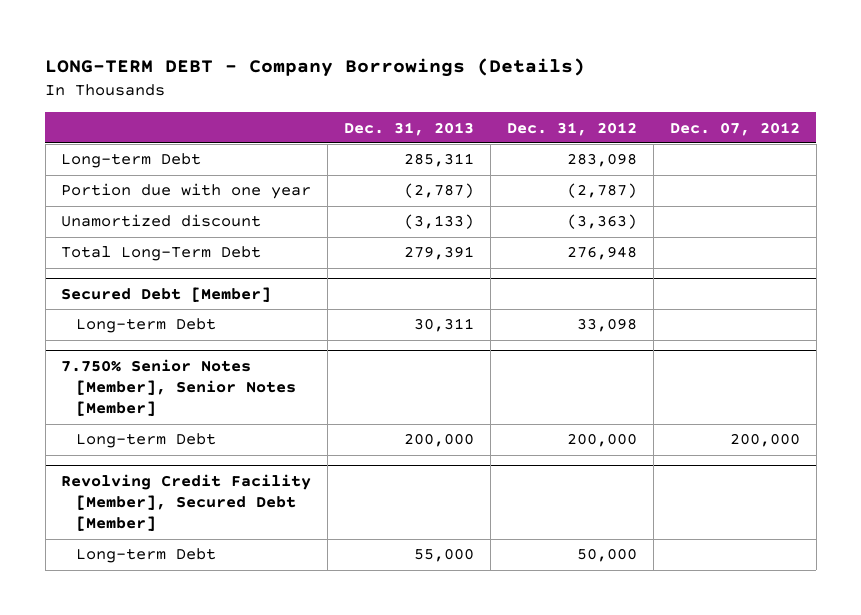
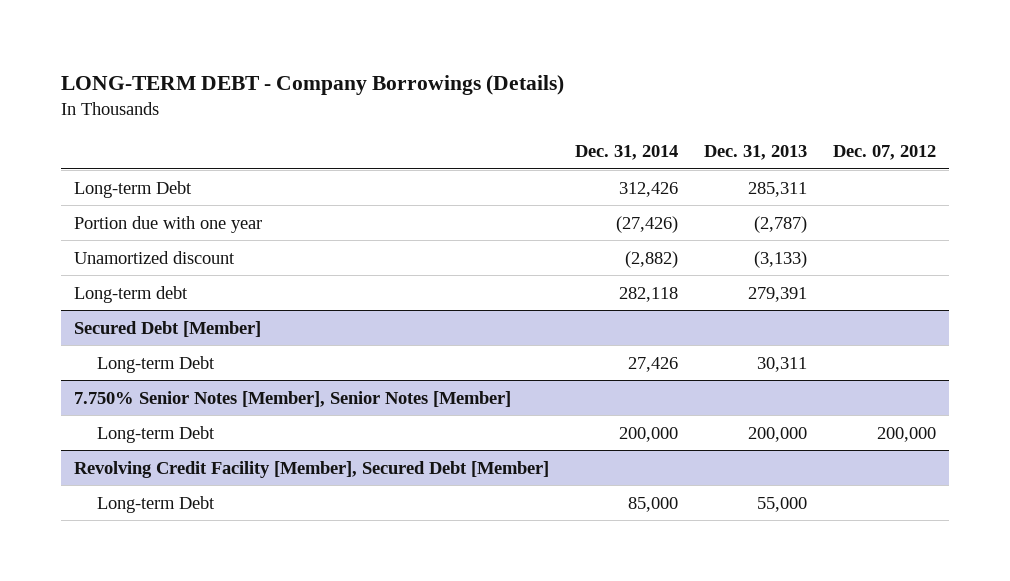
[507,121,638,136] Dec. 31, 2012 -> none
none -> [575,145,679,161] Dec. 31, 2014
[61,246,262,262] Total Long-Term Debt -> [74,285,189,303] Long-term debt

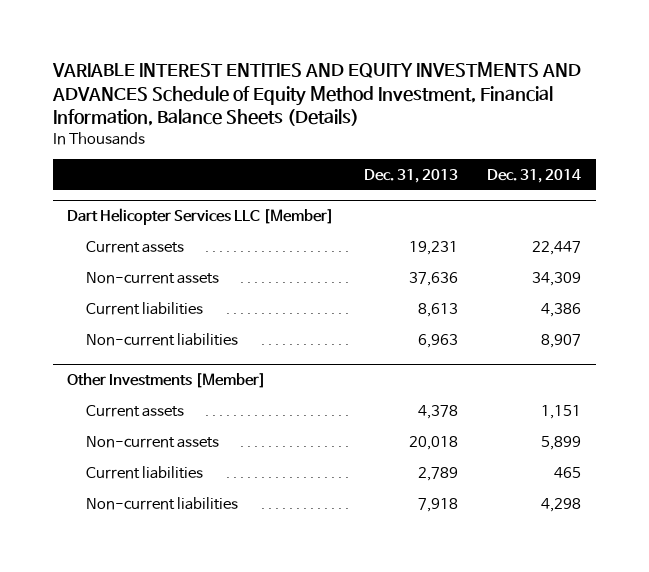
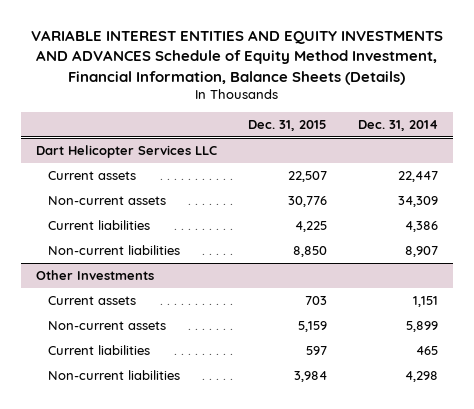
[363,168,458,183] Dec. 31, 2013 -> none
none -> [247,120,327,132] Dec. 31, 2015
[67,208,335,226] Dart Helicopter Services LLC [Member] -> [36,144,218,158] Dart Helicopter Services LLC
[67,373,267,389] Other Investments [Member] -> [36,269,155,280] Other Investments

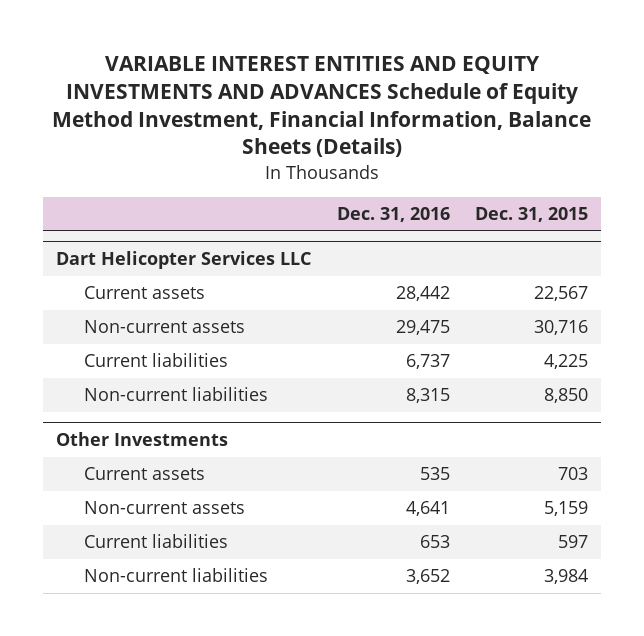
[357,120,438,132] Dec. 31, 2014 -> none
none -> [336,206,450,222] Dec. 31, 2016
[287,170,327,182] 22,507 -> [534,286,589,302] 22,567
[287,195,327,207] 30,776 -> [534,320,589,336] 30,716

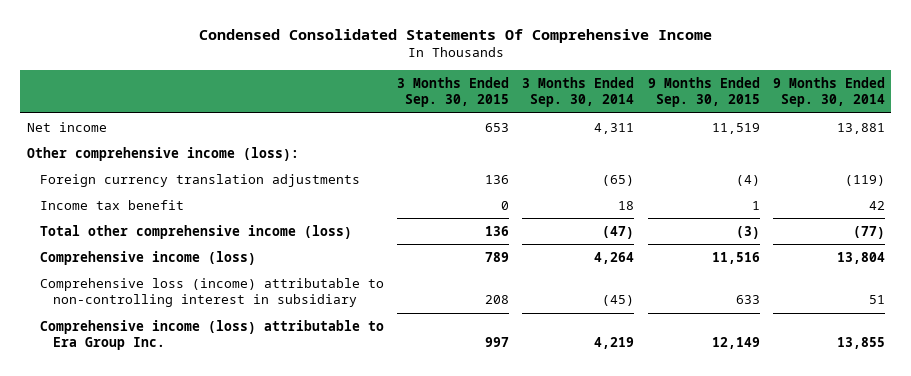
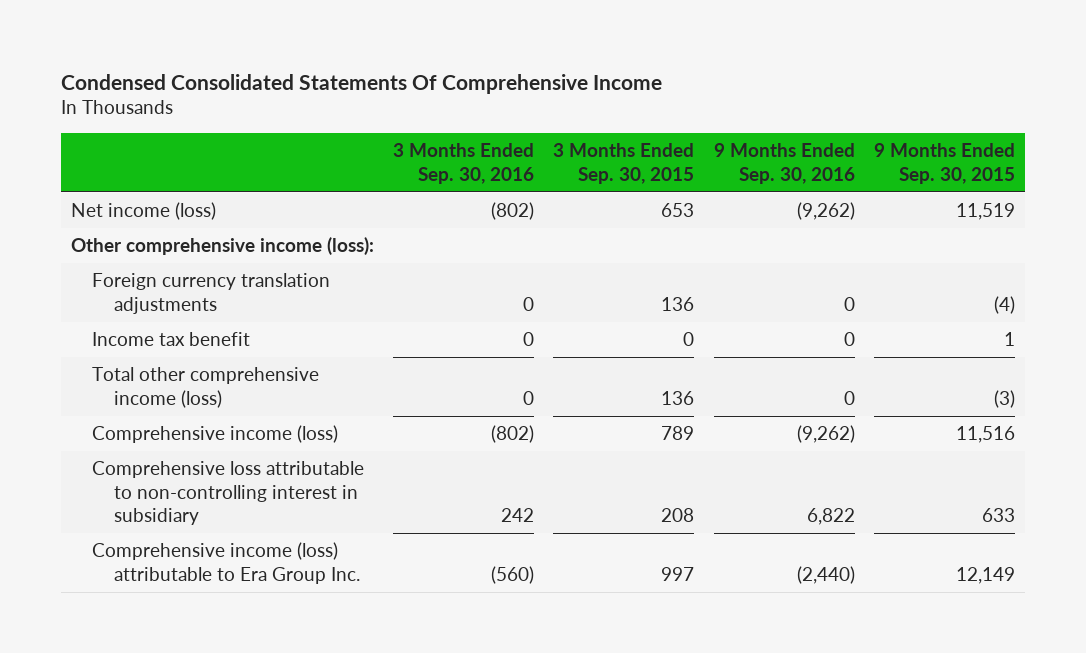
[522,76,635,108] 3 Months Ended Sep. 30, 2014 -> none
[772,76,885,108] 9 Months Ended Sep. 30, 2014 -> none
none -> [393,142,535,184] 3 Months Ended Sep. 30, 2016
none -> [713,142,855,184] 9 Months Ended Sep. 30, 2016
[26,121,107,132] Net income -> [70,202,216,221] Net income (loss)
[39,277,384,307] Comprehensive loss (income) attributable to non-controlling interest in subsidiary -> [92,461,365,526] Comprehensive loss attributable to non-controlling interest in subsidiary

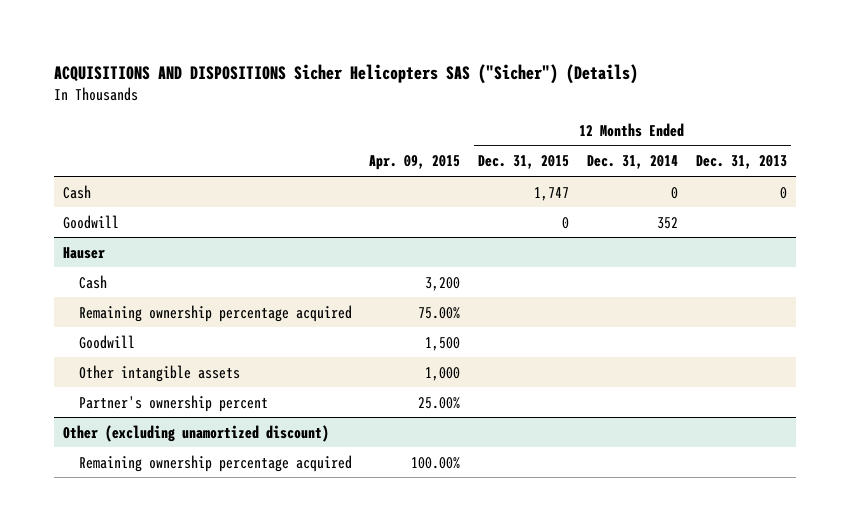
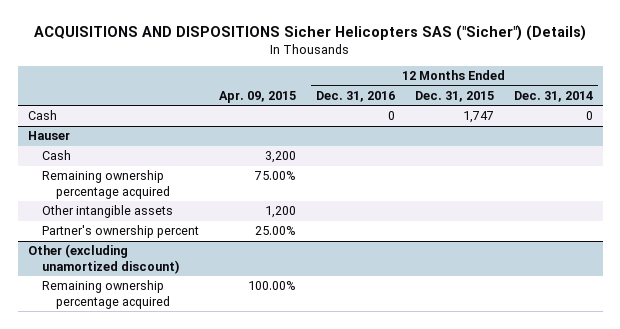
[695,155,787,170] Dec. 31, 2013 -> none
none -> [315,90,395,102] Dec. 31, 2016
[63,214,120,229] Goodwill -> none
[78,334,135,349] Goodwill -> none
[425,366,461,381] 1,000 -> [264,206,296,219] 1,200

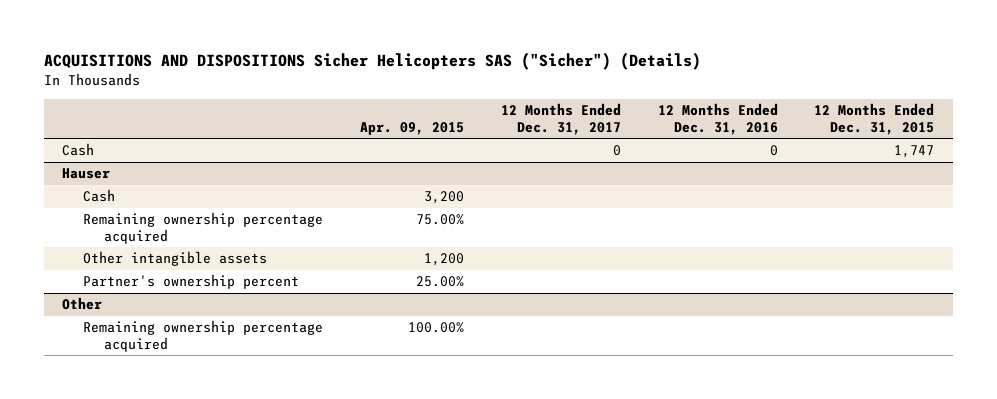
[513,90,593,102] Dec. 31, 2014 -> none
none -> [500,103,621,135] 12 Months Ended Dec. 31, 2017
[27,244,180,274] Other (excluding unamortized discount) -> [62,297,103,311] Other

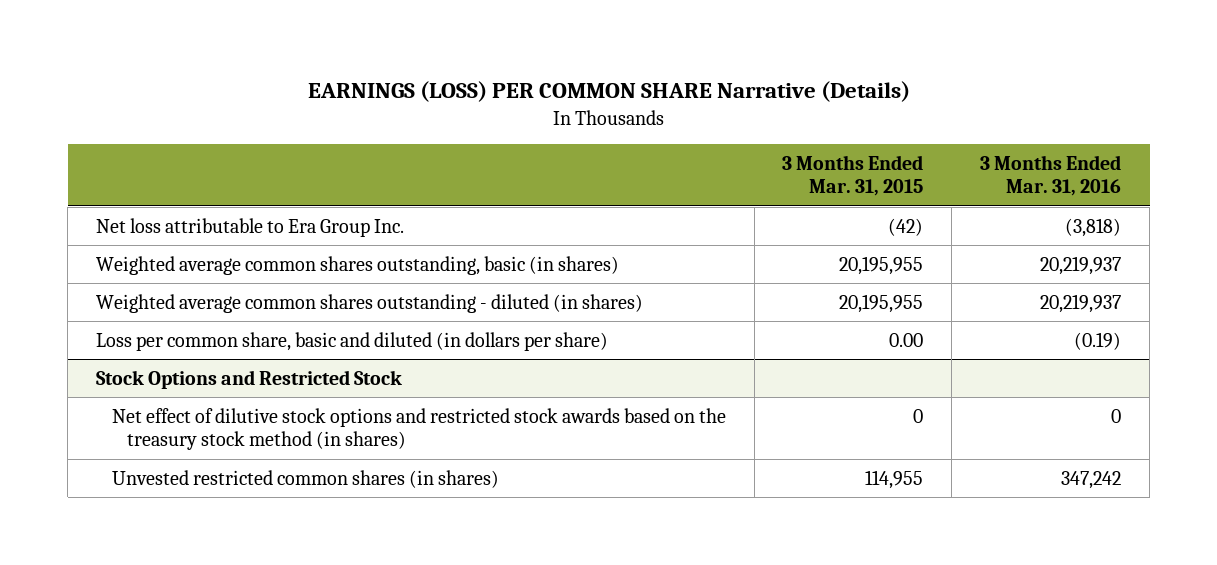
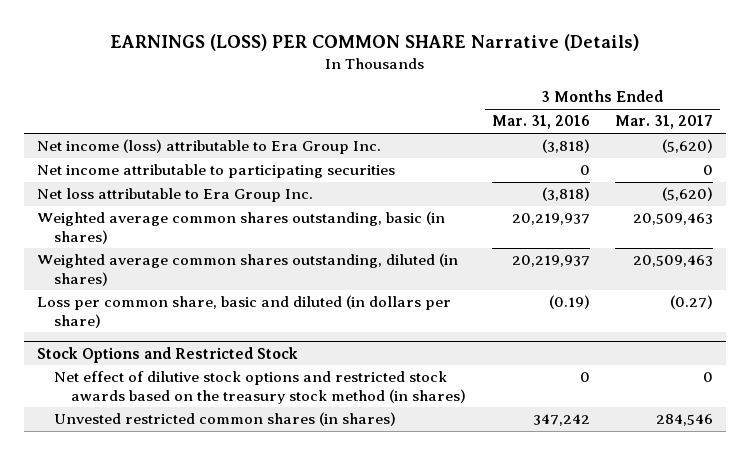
[782,154,924,197] 3 Months Ended Mar. 31, 2015 -> none
none -> [615,115,714,130] Mar. 31, 2017
none -> [37,139,382,155] Net income (loss) attributable to Era Group Inc.
none -> [37,164,396,179] Net income attributable to participating securities
[96,293,644,313] Weighted average common shares outstanding - diluted (in shares) -> [37,253,459,286] Weighted average common shares outstanding, diluted (in shares)

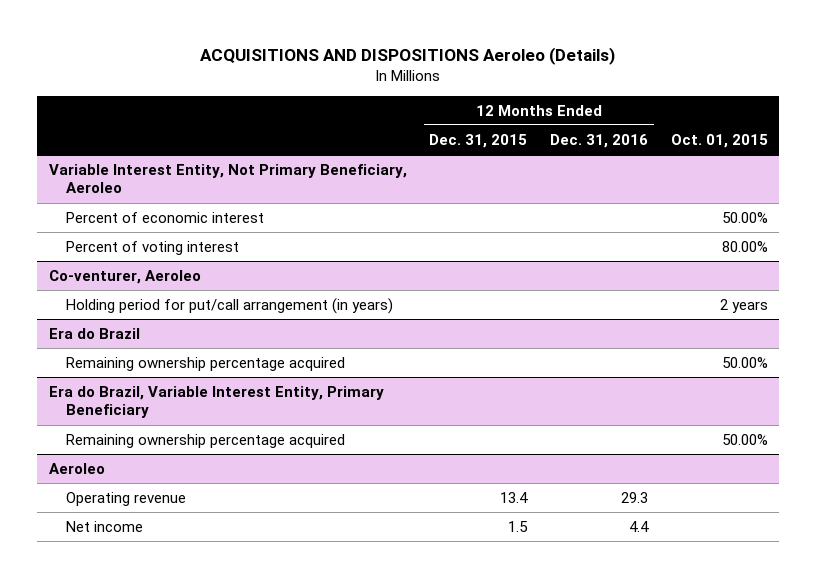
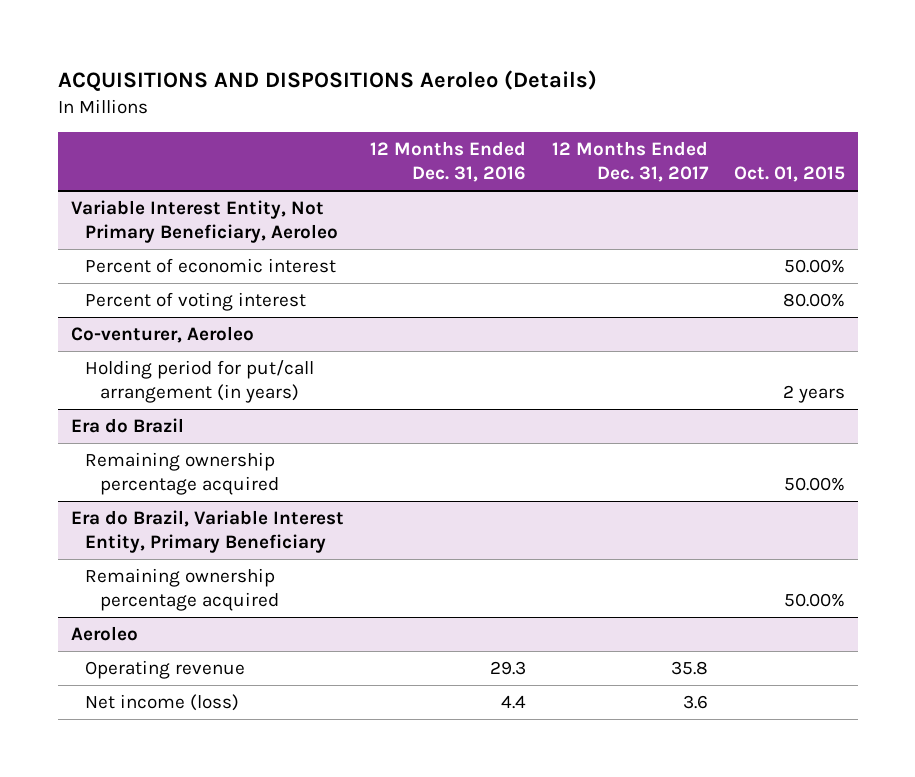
[429,133,528,148] Dec. 31, 2015 -> none
none -> [551,141,709,183] 12 Months Ended Dec. 31, 2017
[65,520,143,532] Net income -> [85,693,240,711] Net income (loss)

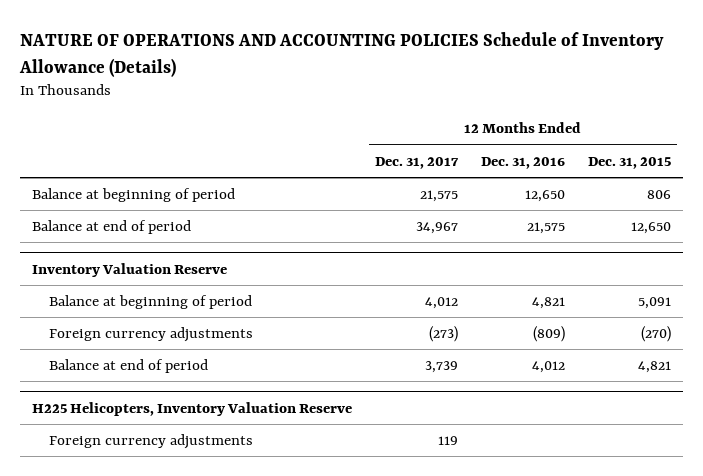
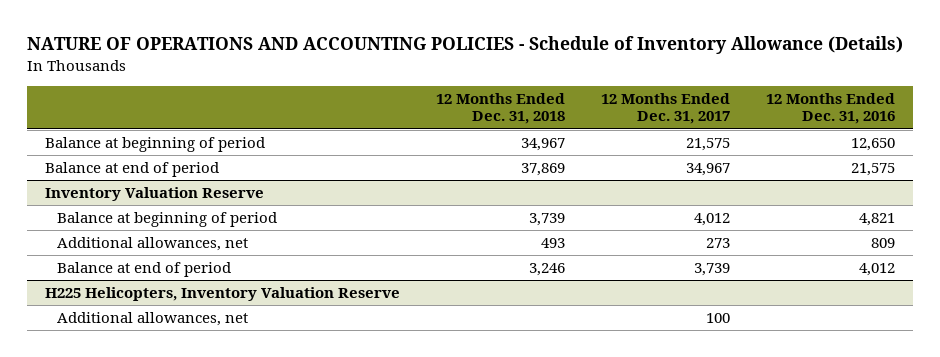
[19,32,665,77] NATURE OF OPERATIONS AND ACCOUNTING POLICIES Schedule of Inventory Allowance (Details) -> [26,36,903,55] NATURE OF OPERATIONS AND ACCOUNTING POLICIES - Schedule of Inventory Allowance (Details)
[588,156,672,169] Dec. 31, 2015 -> none
none -> [436,92,566,125] 12 Months Ended Dec. 31, 2018
[49,327,254,343] Foreign currency adjustments -> none
none -> [56,236,248,251] Additional allowances, net
[49,434,254,450] Foreign currency adjustments -> none
none -> [56,311,248,326] Additional allowances, net

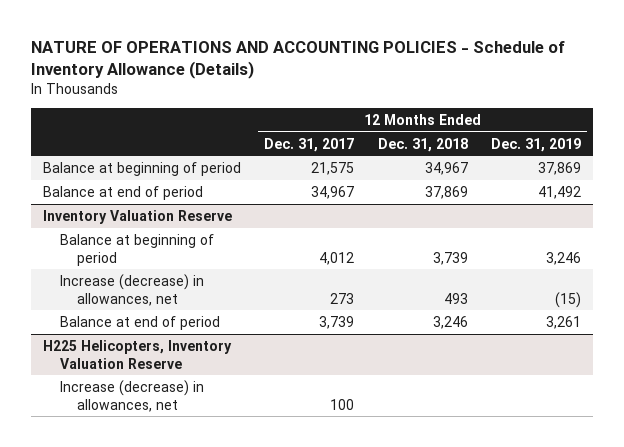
[766,92,896,125] 12 Months Ended Dec. 31, 2016 -> none
none -> [491,137,582,152] Dec. 31, 2019
[56,236,248,251] Additional allowances, net -> [60,273,205,306] Increase (decrease) in allowances, net
[56,311,248,326] Additional allowances, net -> [60,379,205,412] Increase (decrease) in allowances, net

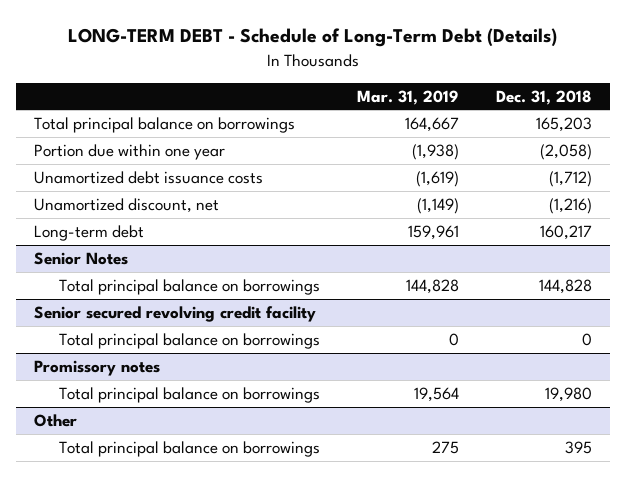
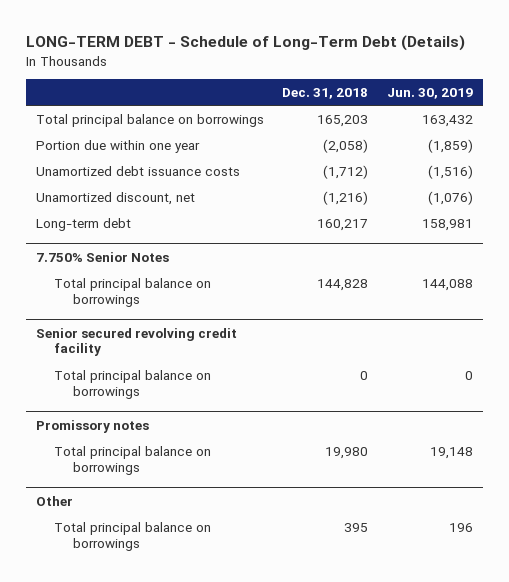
[356,89,459,105] Mar. 31, 2019 -> none
none -> [387,88,474,100] Jun. 30, 2019
[34,252,129,266] Senior Notes -> [35,251,169,262] 7.750% Senior Notes

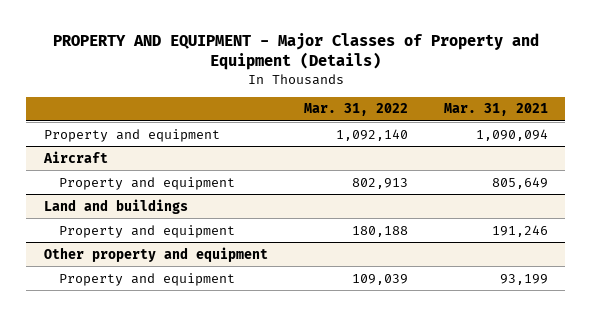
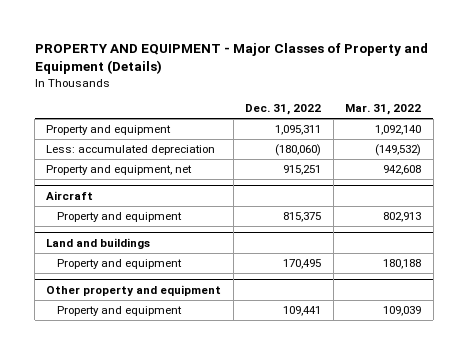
[443,103,548,117] Mar. 31, 2021 -> none
none -> [245,104,322,116] Dec. 31, 2022
none -> [46,145,216,156] Less: accumulated depreciation
none -> [46,165,193,176] Property and equipment, net

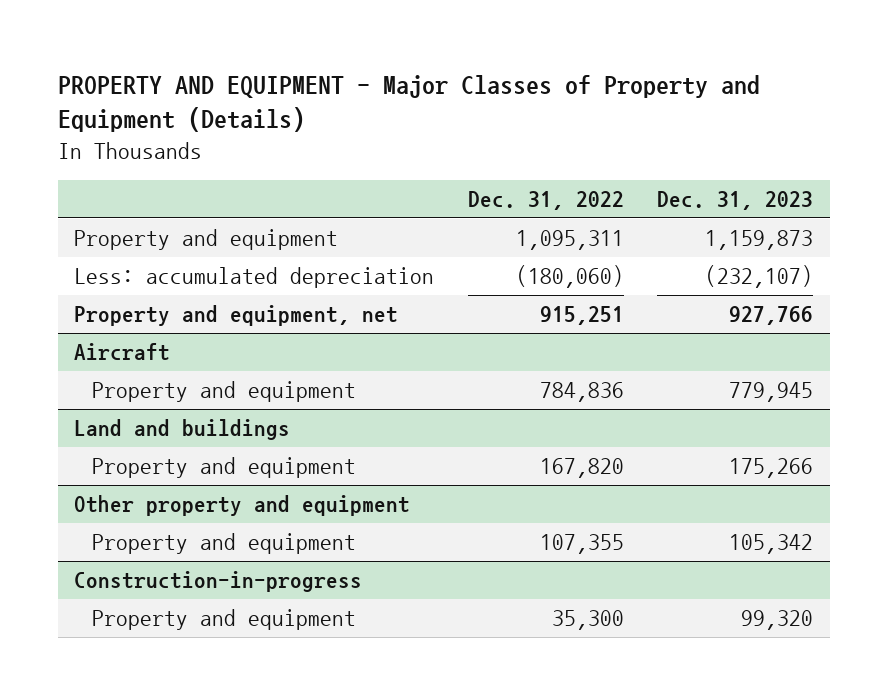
[345,104,422,116] Mar. 31, 2022 -> none
none -> [657,191,814,211] Dec. 31, 2023
[283,212,322,223] 815,375 -> [539,381,624,402] 784,836
[283,259,322,270] 170,495 -> [539,457,624,478] 167,820
[283,306,322,317] 109,441 -> [539,533,624,554] 107,355
none -> [74,570,363,592] Construction-in-progress
none -> [92,608,357,630] Property and equipment

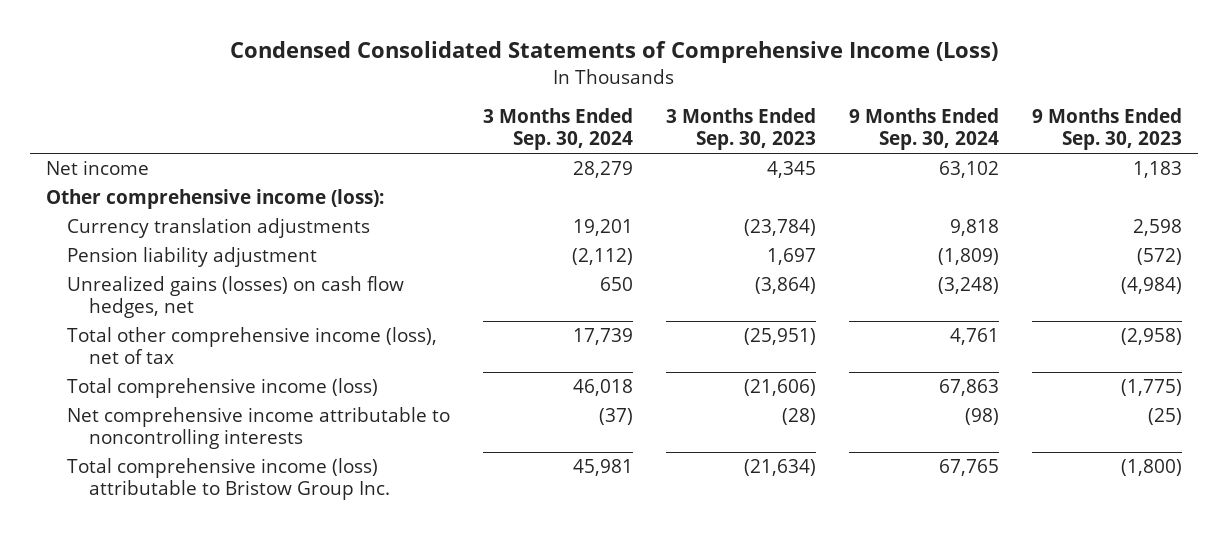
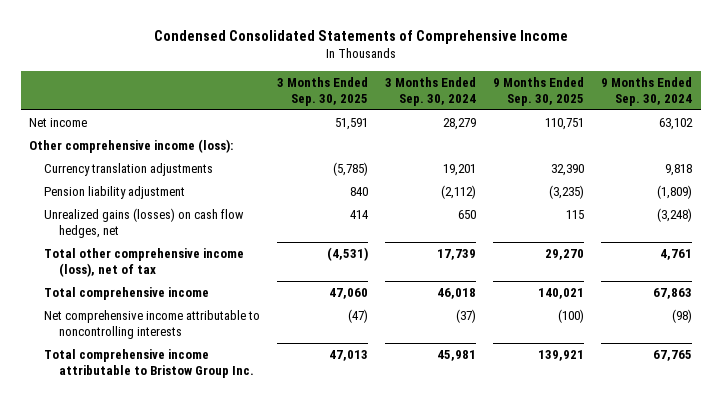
[229,41,998,64] Condensed Consolidated Statements of Comprehensive Income (Loss) -> [153,29,568,44] Condensed Consolidated Statements of Comprehensive Income
[665,108,816,151] 3 Months Ended Sep. 30, 2023 -> none
[1031,108,1182,151] 9 Months Ended Sep. 30, 2023 -> none
none -> [277,76,369,106] 3 Months Ended Sep. 30, 2025
none -> [493,76,585,106] 9 Months Ended Sep. 30, 2025
[67,377,379,398] Total comprehensive income (loss) -> [44,287,210,301] Total comprehensive income
[67,457,390,501] Total comprehensive income (loss) attributable to Bristow Group Inc. -> [44,349,255,378] Total comprehensive income attributable to Bristow Group Inc.

